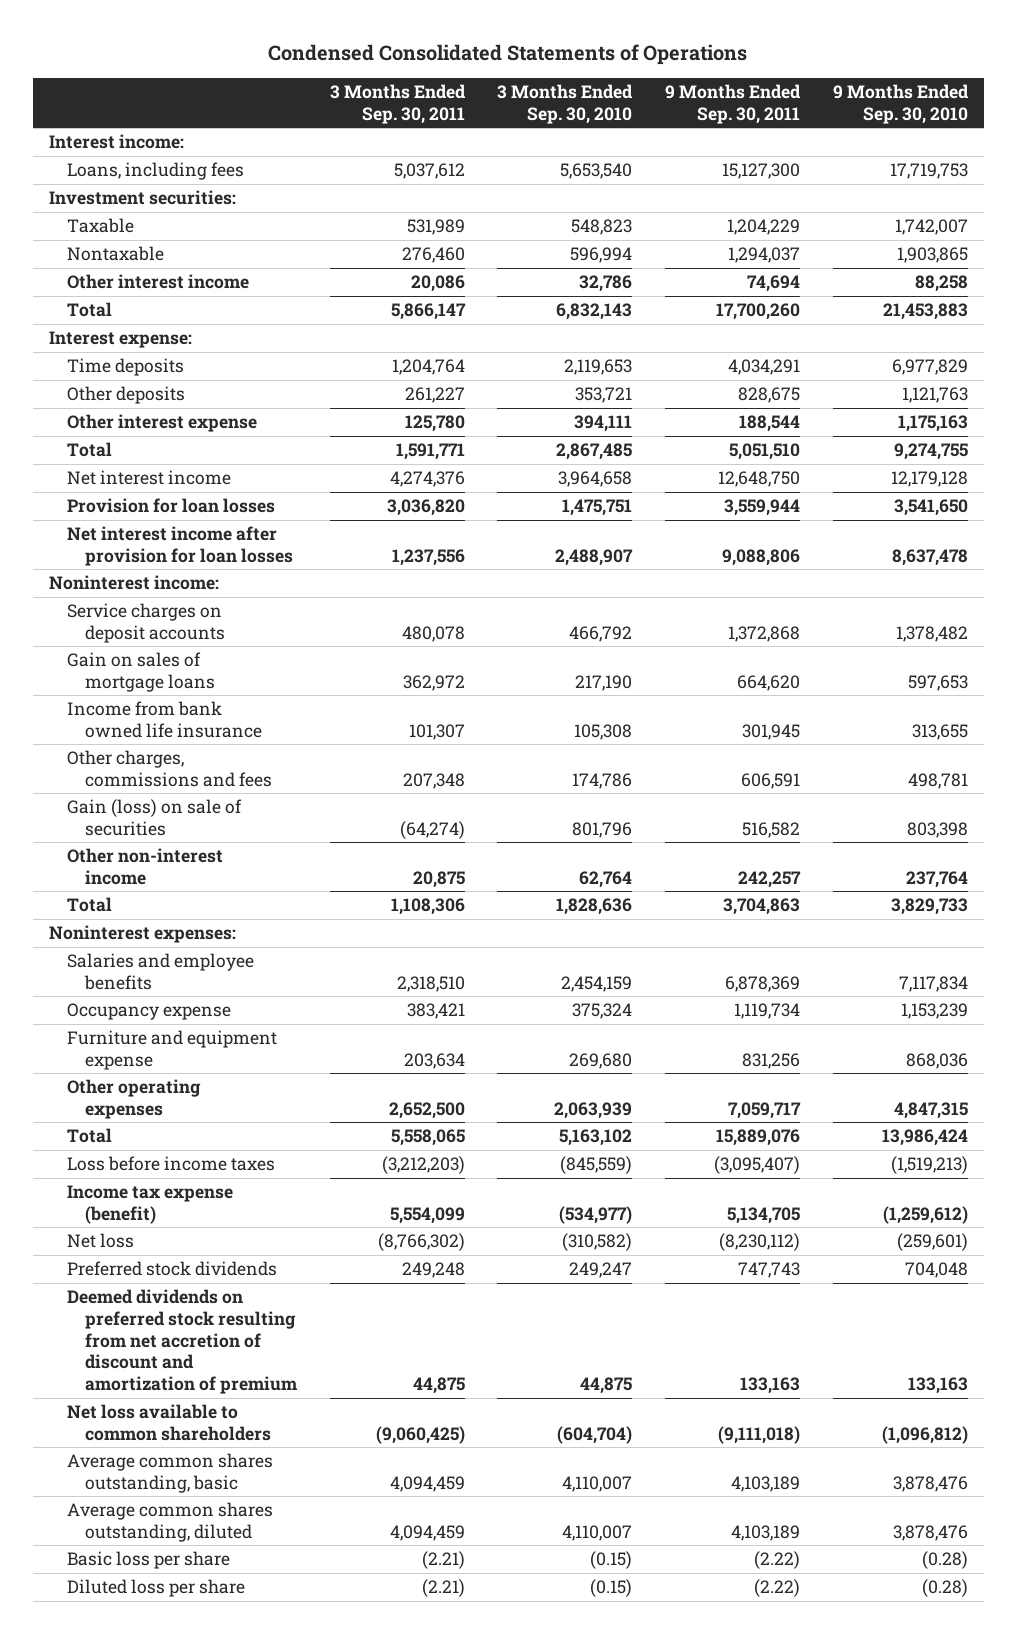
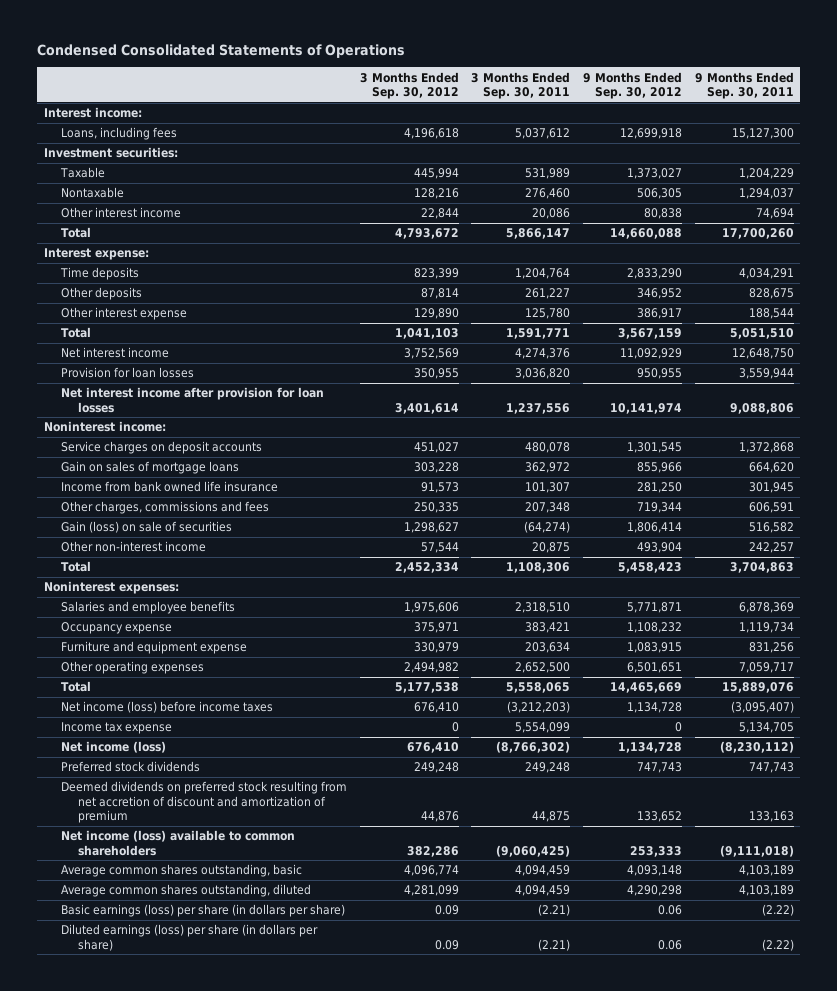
[497,83,634,124] 3 Months Ended Sep. 30, 2010 -> none
[832,83,969,124] 9 Months Ended Sep. 30, 2010 -> none
none -> [359,71,459,99] 3 Months Ended Sep. 30, 2012
none -> [583,71,683,99] 9 Months Ended Sep. 30, 2012
[67,1156,276,1172] Loss before income taxes -> [60,701,273,714] Net income (loss) before income taxes
[67,1185,234,1224] Income tax expense (benefit) -> [60,722,172,735] Income tax expense
[67,1233,135,1249] Net loss -> [60,741,166,754] Net income (loss)
[67,1404,272,1441] Net loss available to common shareholders -> [60,830,295,856] Net income (loss) available to common shareholders
[67,1551,231,1570] Basic loss per share -> [60,904,345,918] Basic earnings (loss) per share (in dollars per share)
[67,1579,246,1598] Diluted loss per share -> [60,924,318,951] Diluted earnings (loss) per share (in dollars per share)

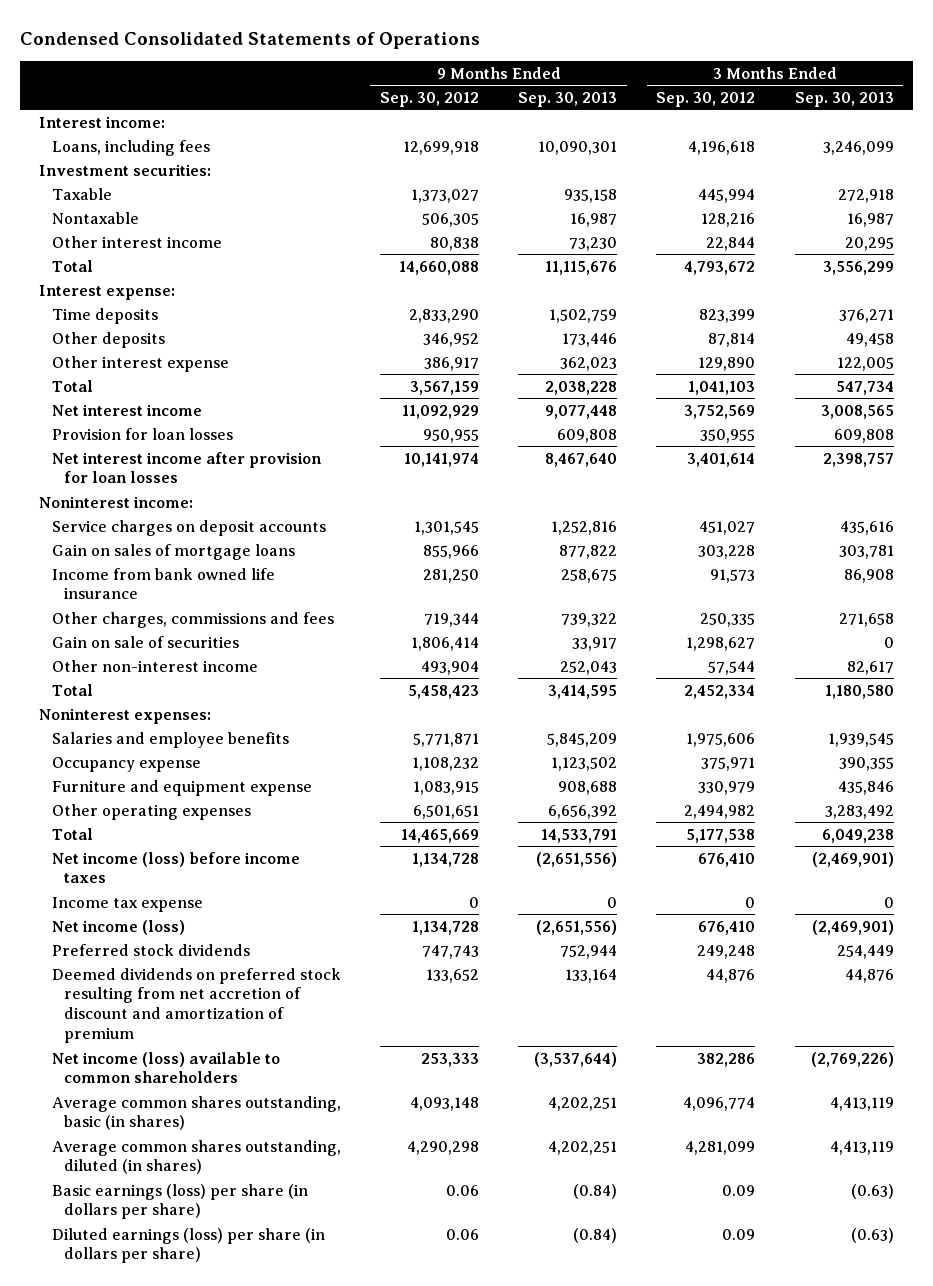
[471,71,571,99] 3 Months Ended Sep. 30, 2011 -> none
[694,71,794,99] 9 Months Ended Sep. 30, 2011 -> none
none -> [518,91,618,107] Sep. 30, 2013
none -> [794,91,894,107] Sep. 30, 2013
[60,521,232,534] Gain (loss) on sale of securities -> [51,635,239,648] Gain on sale of securities
[60,864,302,878] Average common shares outstanding, basic -> [51,1095,341,1131] Average common shares outstanding, basic (in shares)
[60,884,311,898] Average common shares outstanding, diluted -> [51,1139,341,1175] Average common shares outstanding, diluted (in shares)

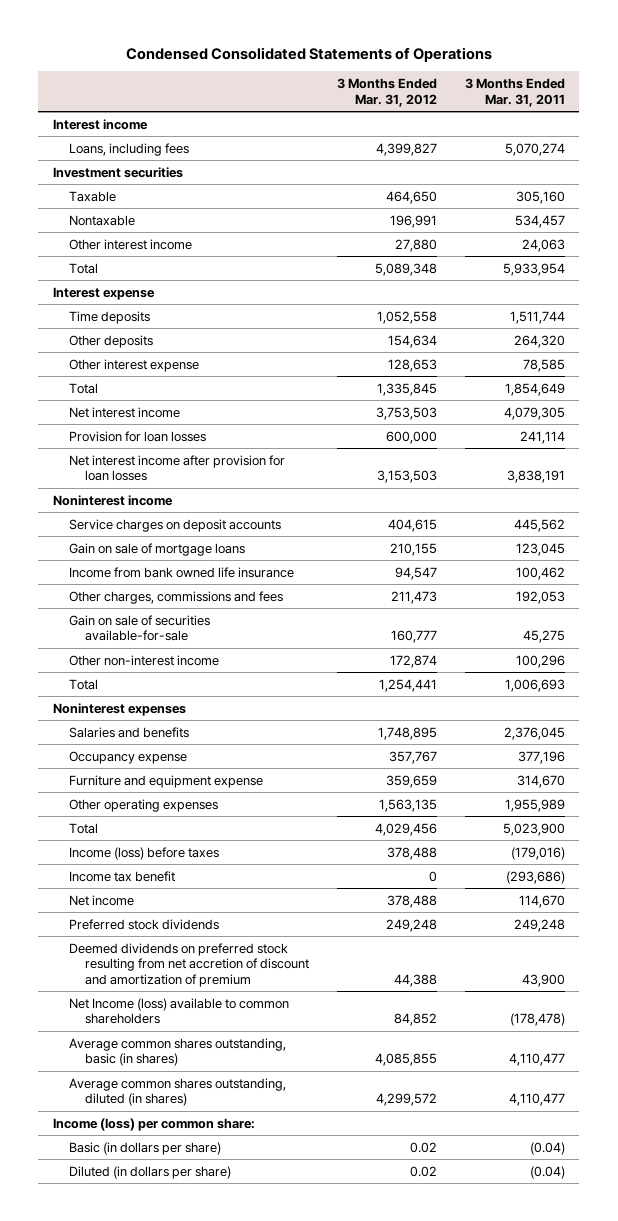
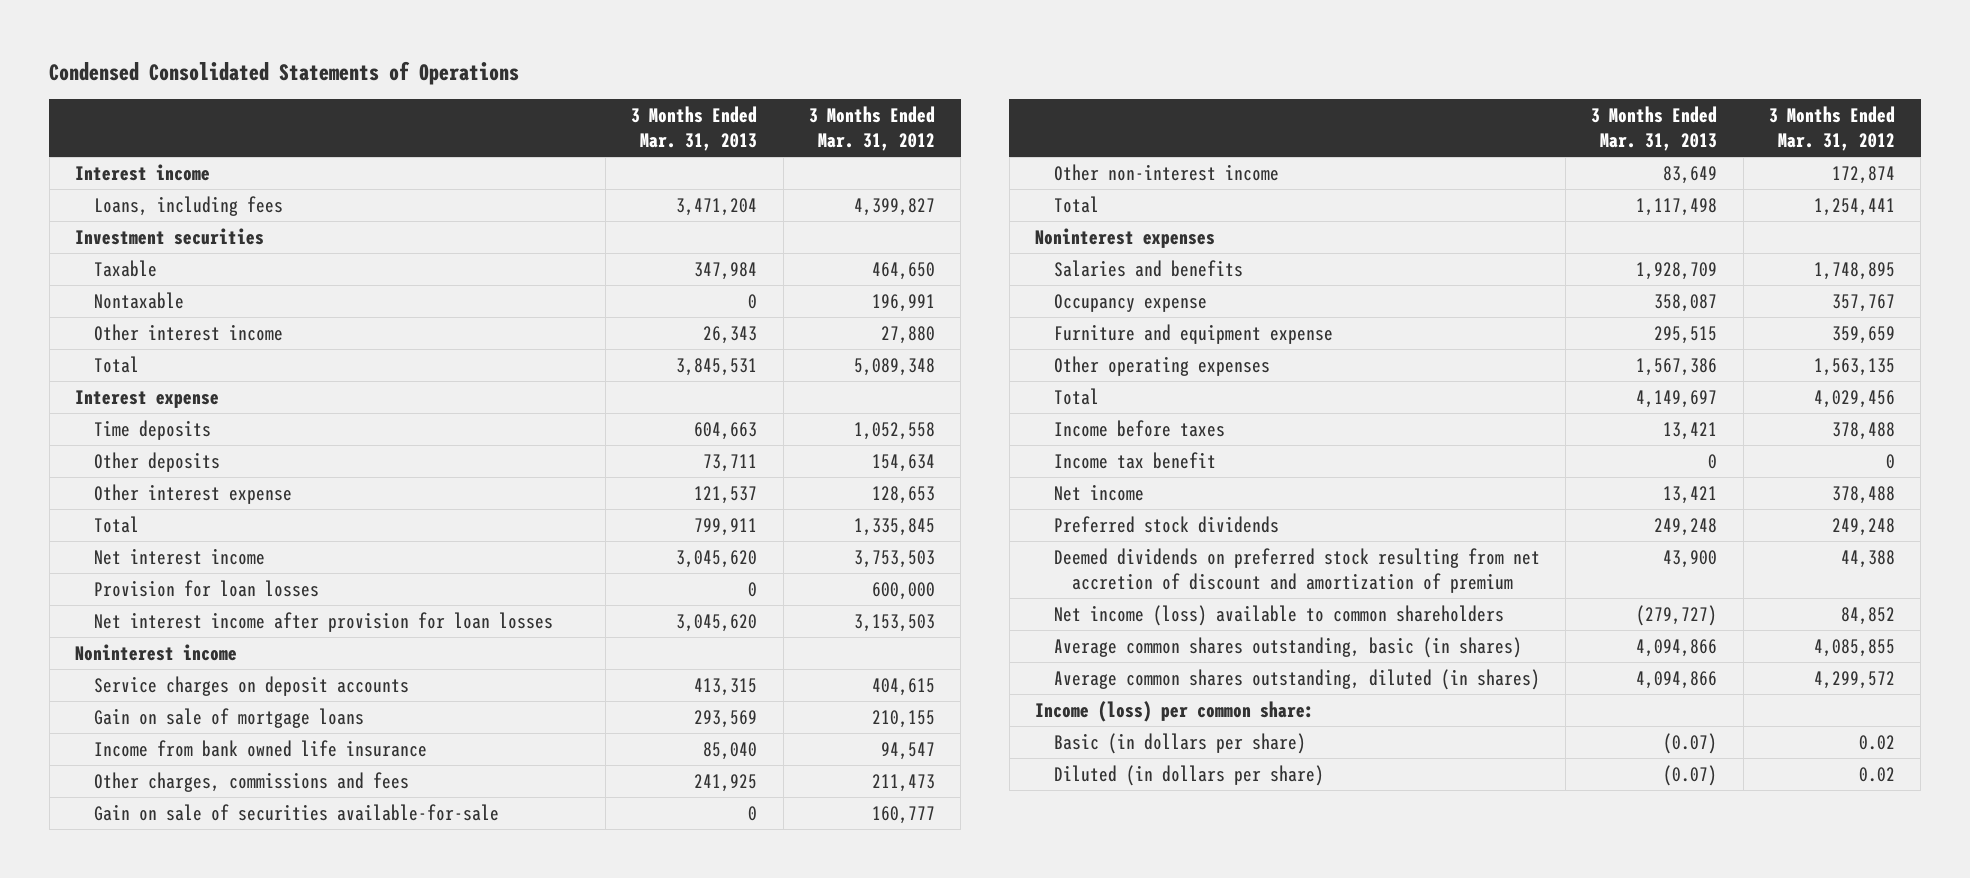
[465,78,566,107] 3 Months Ended Mar. 31, 2011 -> none
none -> [631,106,758,151] 3 Months Ended Mar. 31, 2013
[68,846,219,860] Income (loss) before taxes -> [1053,419,1225,437] Income before taxes
[68,997,289,1025] Net Income (loss) available to common shareholders -> [1053,604,1504,626] Net income (loss) available to common shareholders

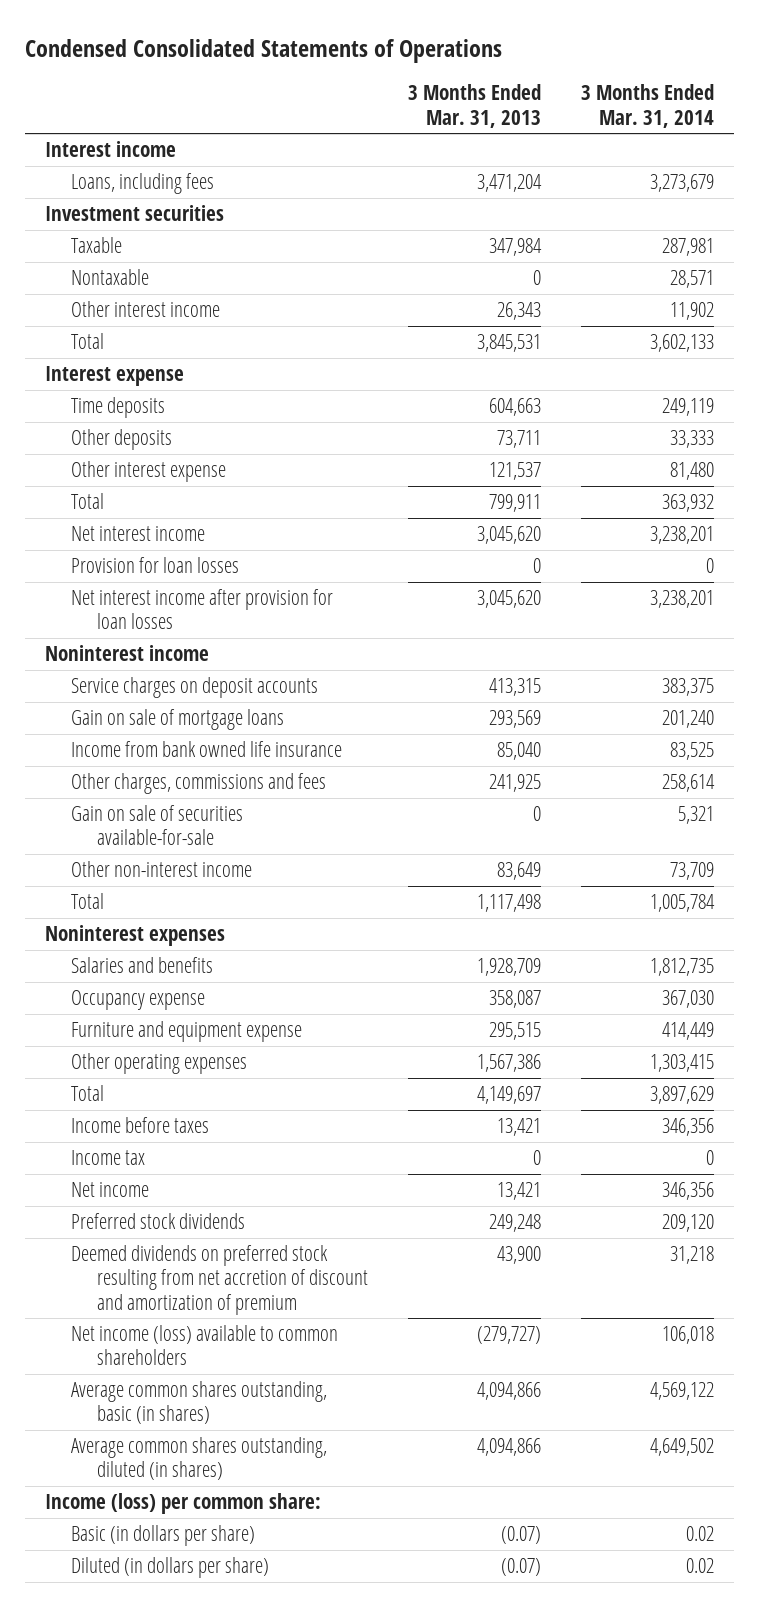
[808,106,935,151] 3 Months Ended Mar. 31, 2012 -> none
none -> [580,84,714,128] 3 Months Ended Mar. 31, 2014
[1053,451,1216,469] Income tax benefit -> [70,1150,145,1166] Income tax

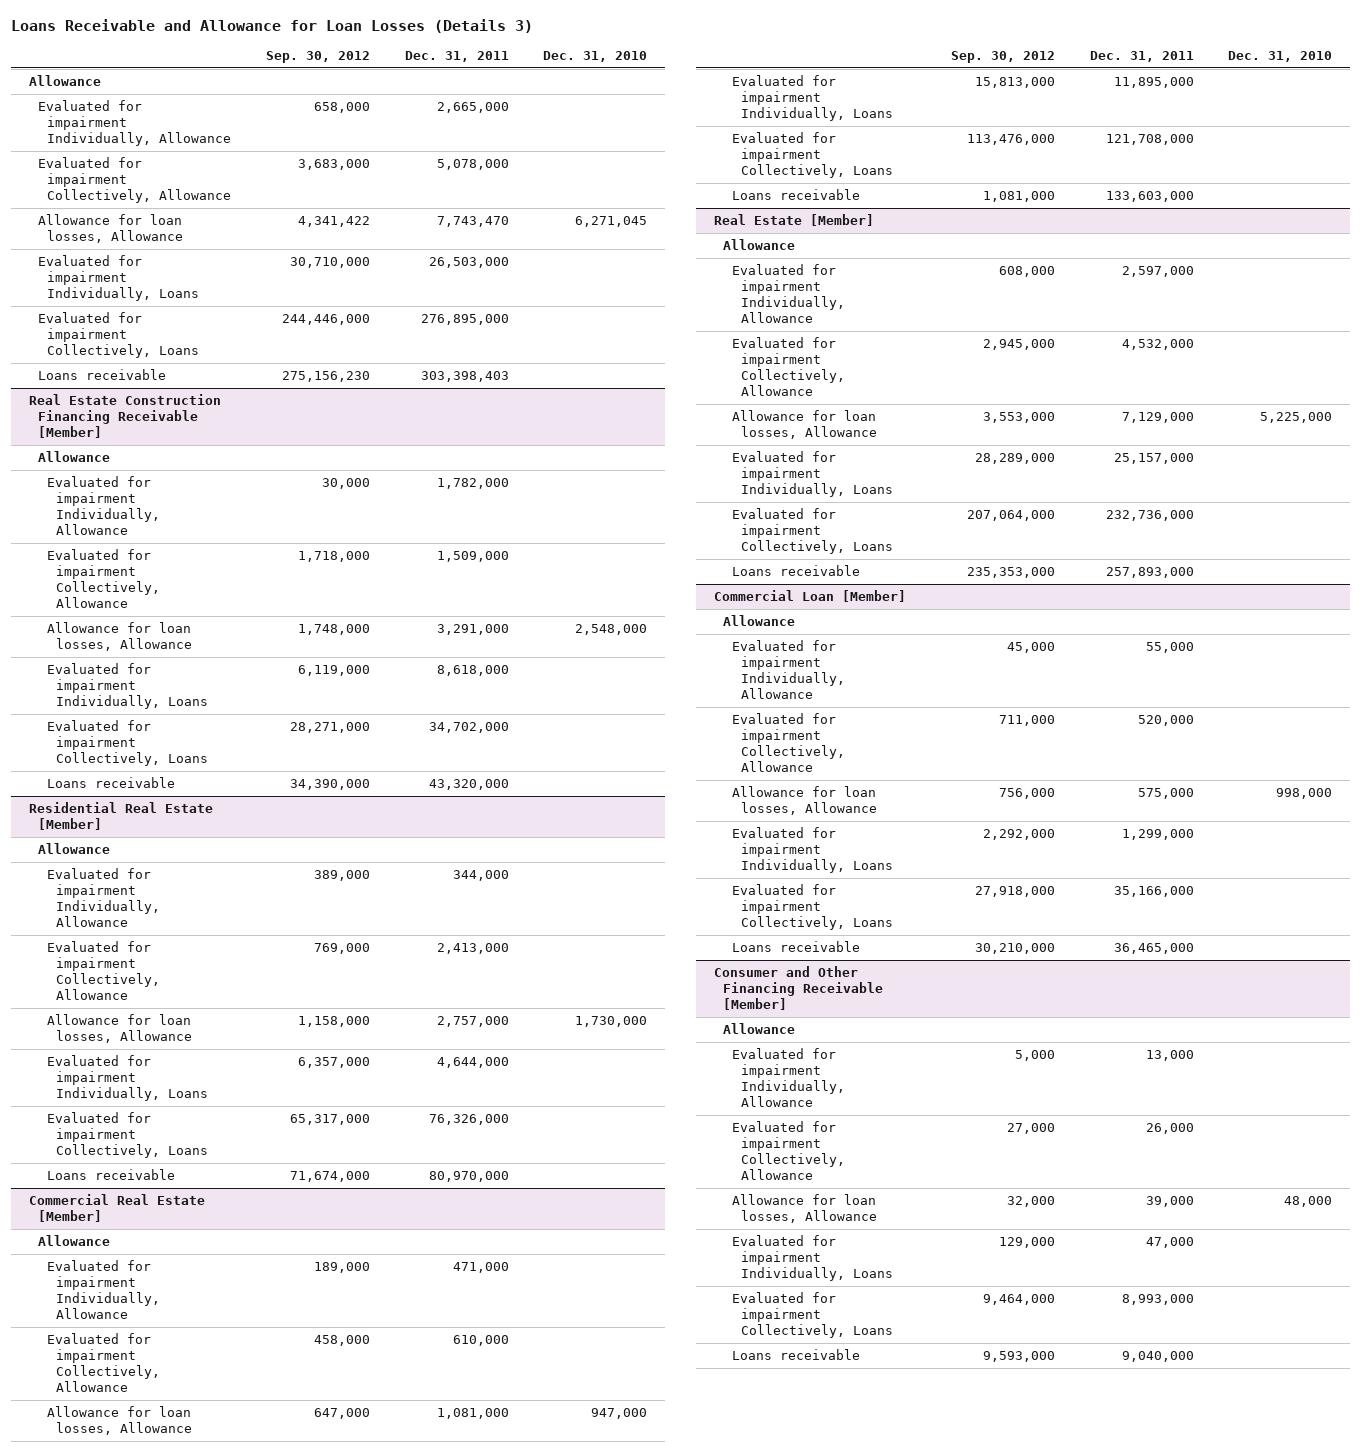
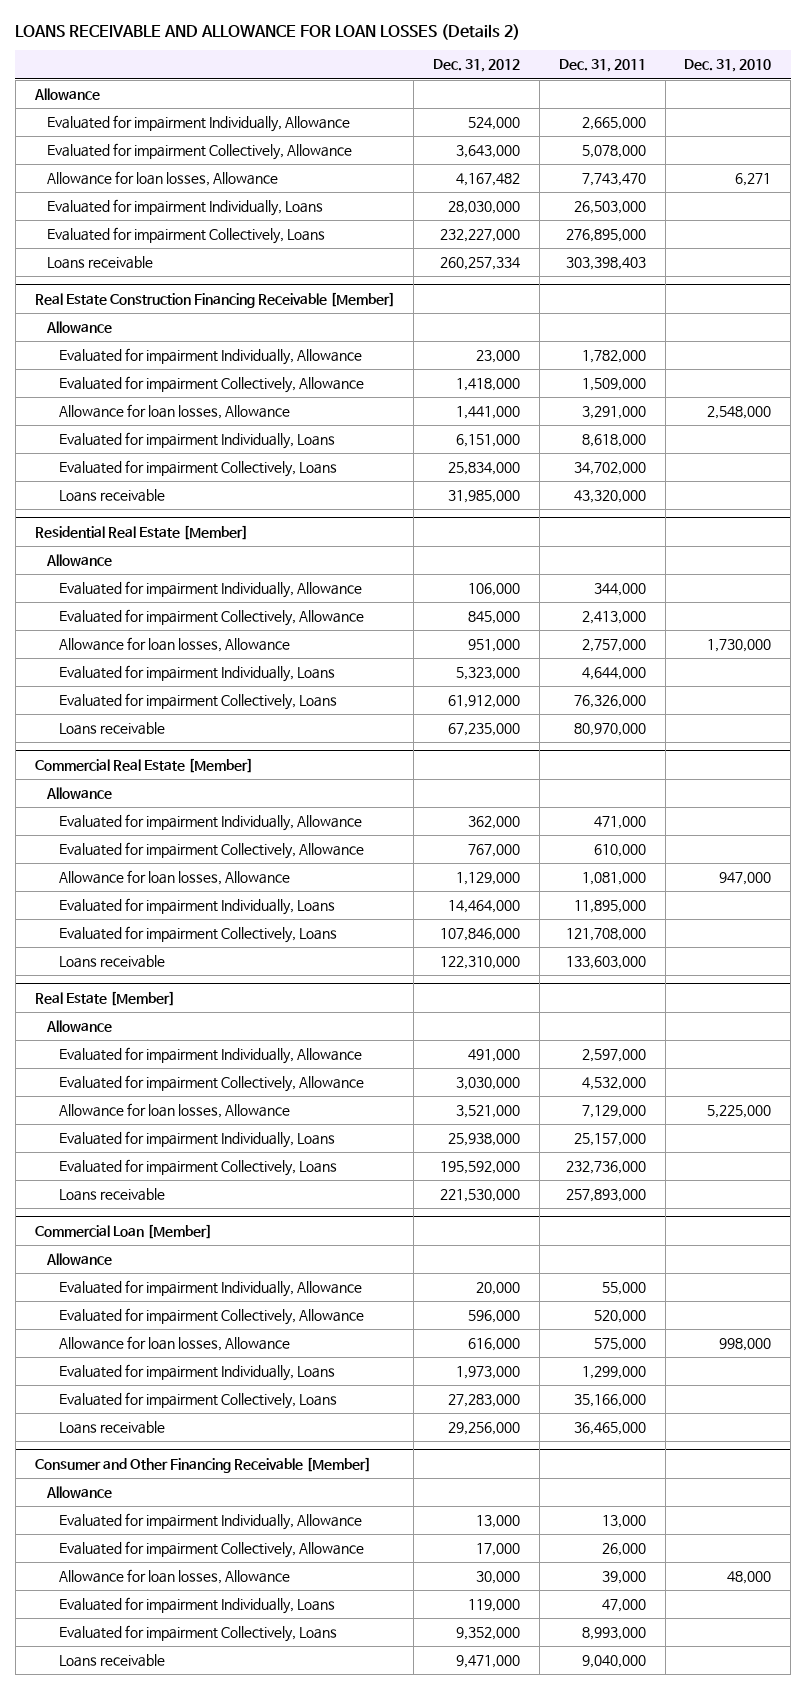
[11,18,534,33] Loans Receivable and Allowance for Loan Losses (Details 3) -> [15,23,521,40] LOANS RECEIVABLE AND ALLOWANCE FOR LOAN LOSSES (Details 2)
[265,51,370,64] Sep. 30, 2012 -> none
none -> [433,59,521,73] Dec. 31, 2012
[575,215,648,227] 6,271,045 -> [735,173,772,187] 6,271

